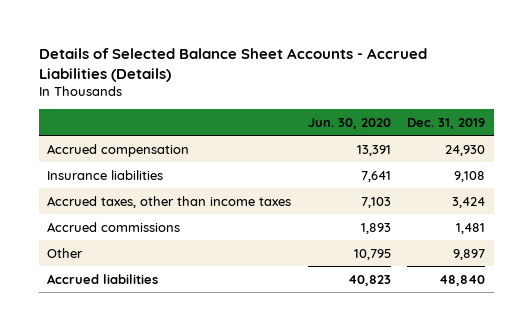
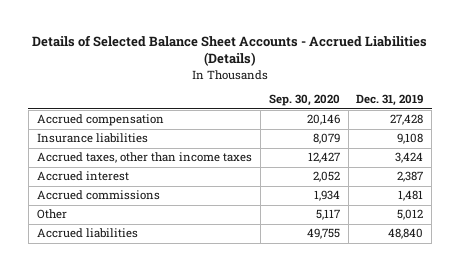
[307,117,391,129] Jun. 30, 2020 -> none
none -> [268,94,340,107] Sep. 30, 2020
[445,144,486,156] 24,930 -> [390,114,424,126] 27,428
none -> [36,171,129,182] Accrued interest
[453,248,486,260] 9,897 -> [397,209,424,221] 5,012

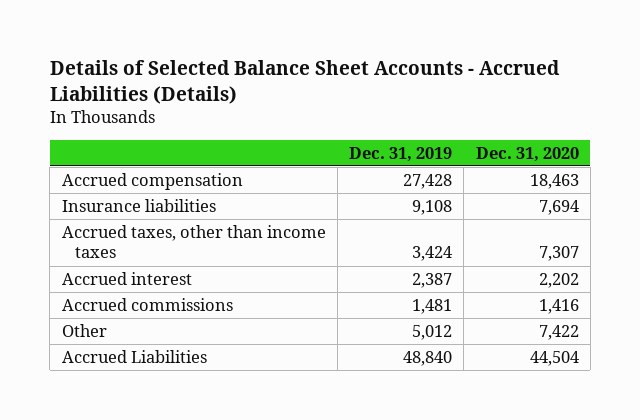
[268,94,340,107] Sep. 30, 2020 -> none
none -> [475,146,579,162] Dec. 31, 2020
[36,228,138,239] Accrued liabilities -> [61,349,207,363] Accrued Liabilities

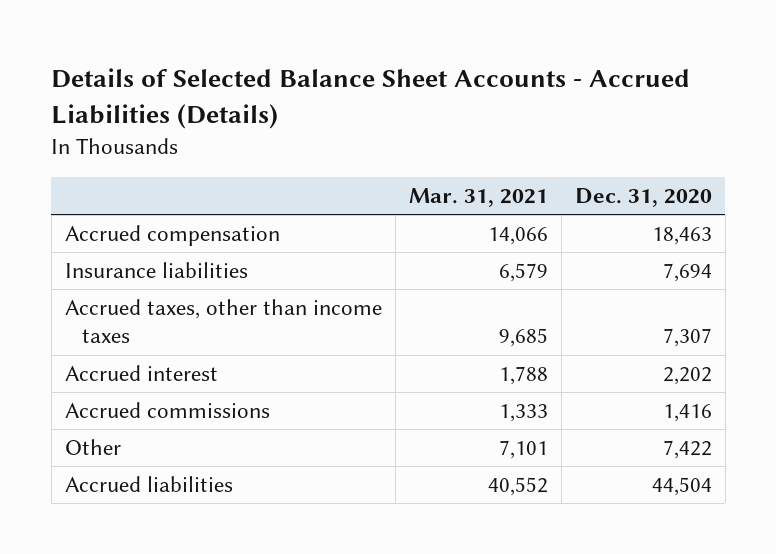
[349,146,453,162] Dec. 31, 2019 -> none
none -> [408,187,548,207] Mar. 31, 2021
[61,349,207,363] Accrued Liabilities -> [64,476,233,493] Accrued liabilities

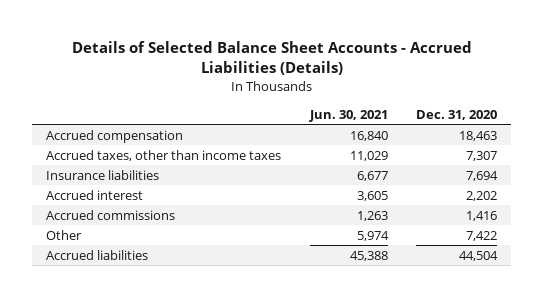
[408,187,548,207] Mar. 31, 2021 -> none
none -> [308,109,388,122] Jun. 30, 2021
[64,262,248,279] Insurance liabilities -> [46,169,160,180] Insurance liabilities

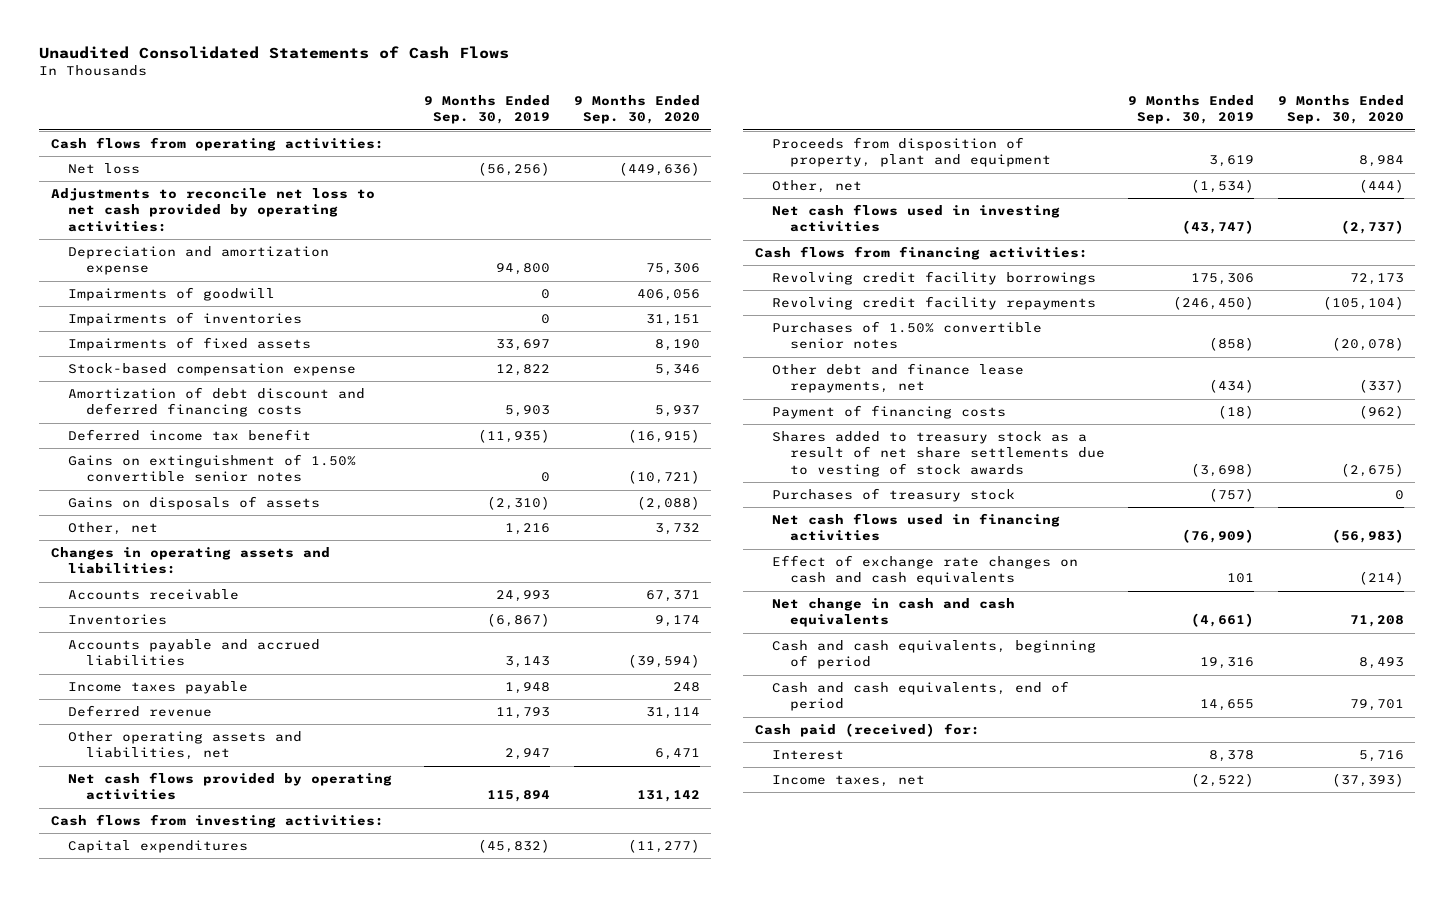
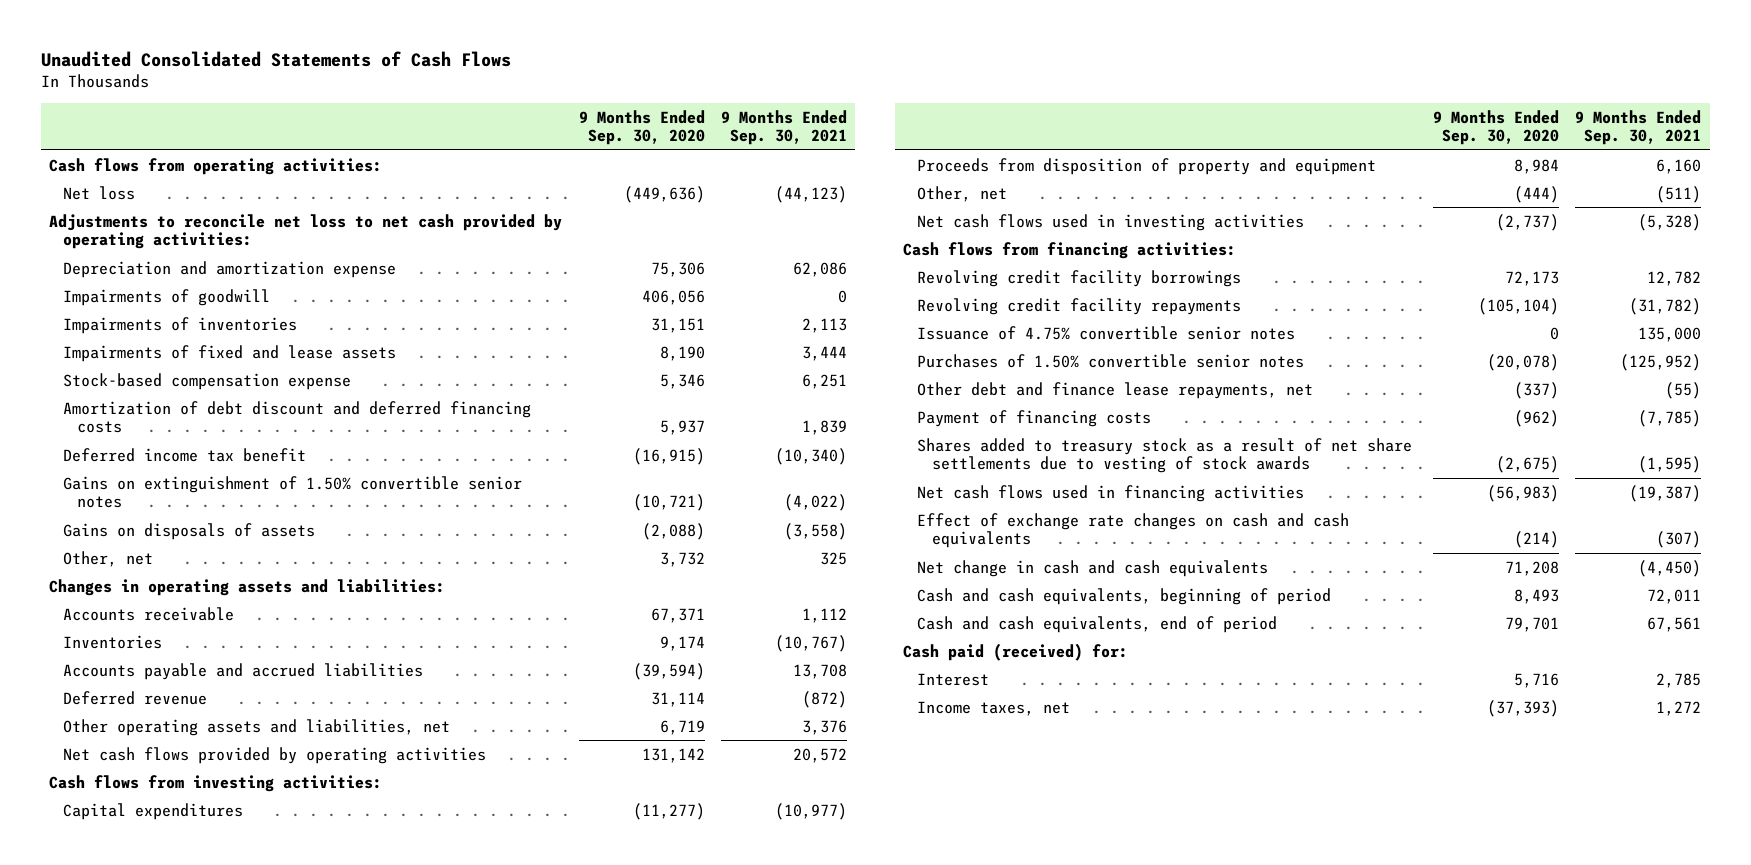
[424,95,551,125] 9 Months Ended Sep. 30, 2019 -> none
none -> [721,109,848,146] 9 Months Ended Sep. 30, 2021
[68,337,312,352] Impairments of fixed assets -> [63,344,397,362] Impairments of fixed and lease assets
[68,681,249,695] Income taxes payable -> none
[654,748,700,761] 6,471 -> [659,719,705,735] 6,719
[772,137,1051,168] Proceeds from disposition of property, plant and equipment -> [917,157,1377,175] Proceeds from disposition of property and equipment
none -> [917,325,1296,340] Issuance of 4.75% convertible senior notes
[772,488,1016,503] Purchases of treasury stock -> none

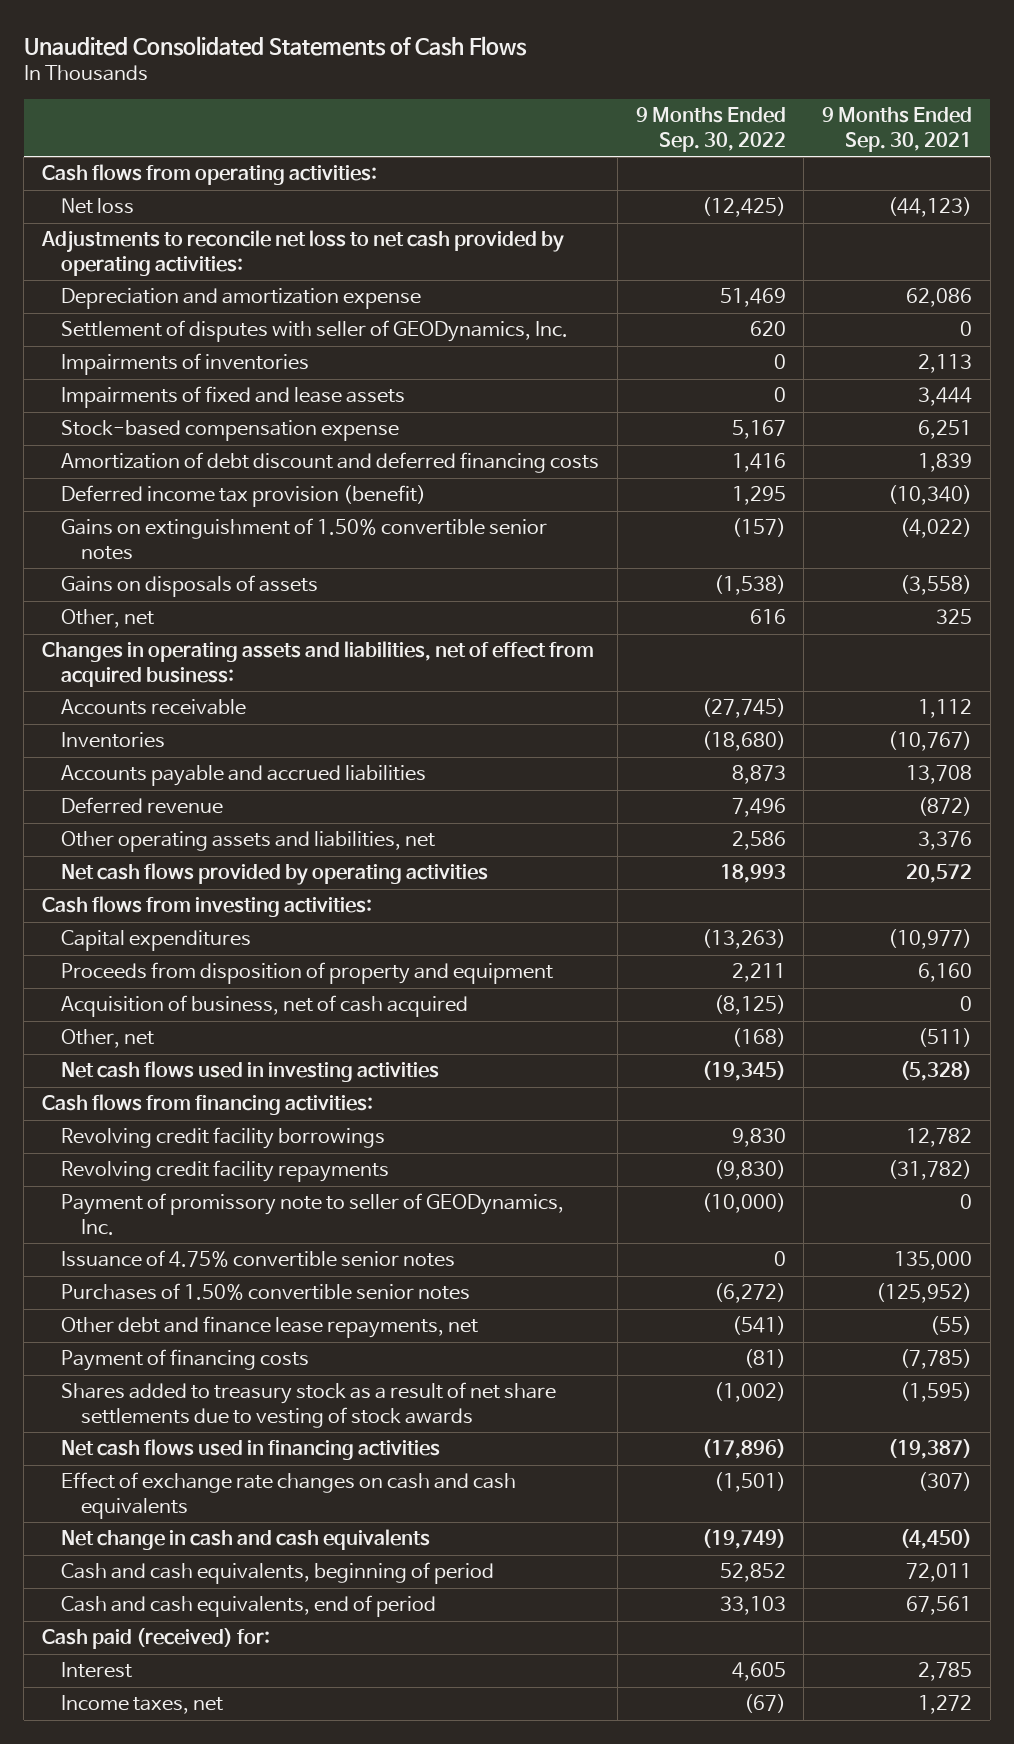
[578,109,705,146] 9 Months Ended Sep. 30, 2020 -> none
none -> [635,107,786,152] 9 Months Ended Sep. 30, 2022
[63,288,271,306] Impairments of goodwill -> none
none -> [61,320,569,343] Settlement of disputes with seller of GEODynamics, Inc.
[63,447,307,462] Deferred income tax benefit -> [61,485,427,508] Deferred income tax provision (benefit)
[49,578,446,596] Changes in operating assets and liabilities: -> [41,641,594,688] Changes in operating assets and liabilities, net of effect from acquired business:
none -> [61,995,469,1018] Acquisition of business, net of cash acquired
none -> [61,1193,565,1236] Payment of promissory note to seller of GEODynamics, Inc.

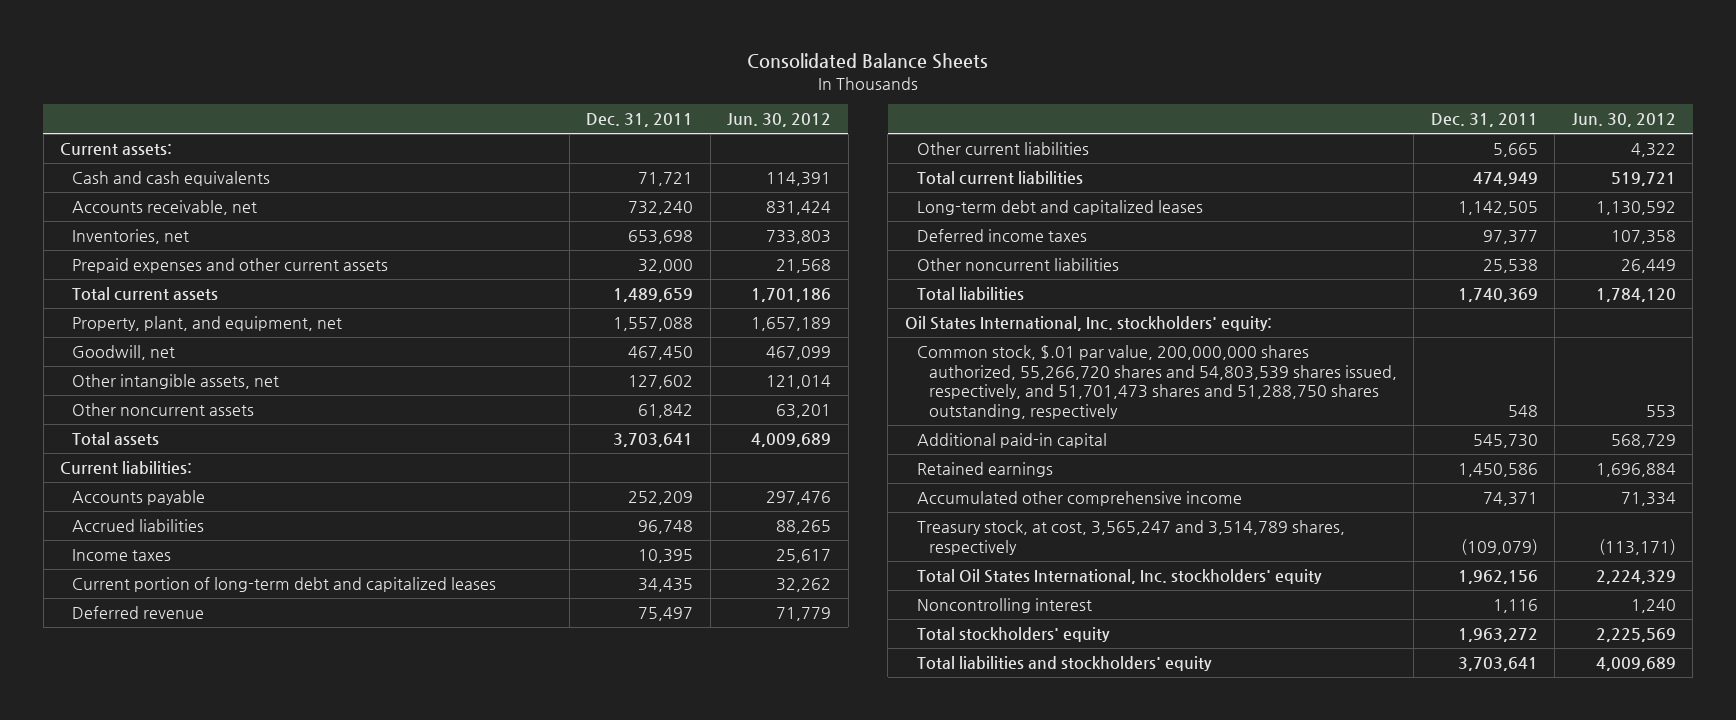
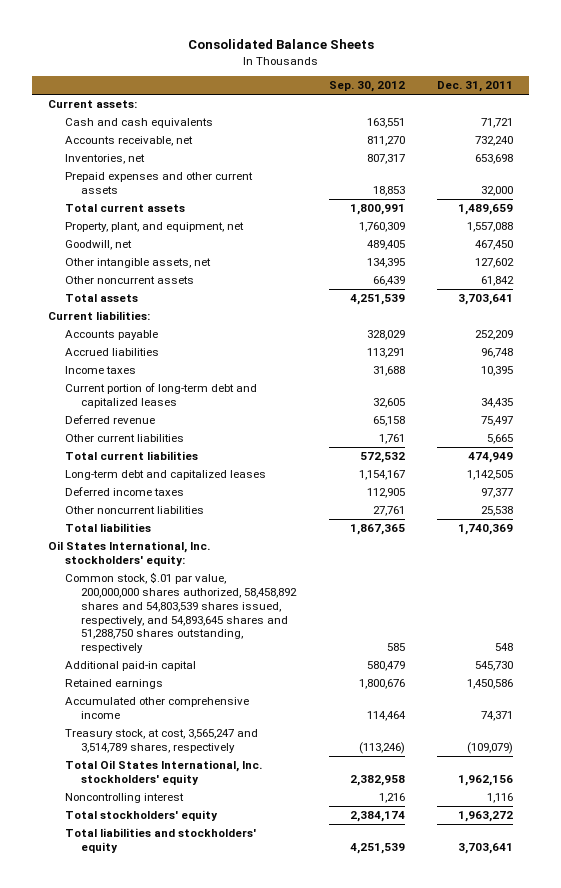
[727,113,832,128] Jun. 30, 2012 -> none
none -> [328,81,405,93] Sep. 30, 2012
[916,344,1397,419] Common stock, $.01 par value, 200,000,000 shares authorized, 55,266,720 shares and 54,803,539 shares issued, respectively, and 51,701,473 shares and 51,288,750 shares outstanding, respectively -> [64,572,298,654] Common stock, $.01 par value, 200,000,000 shares authorized, 58,458,892 shares and 54,803,539 shares issued, respectively, and 54,893,645 shares and 51,288,750 shares outstanding, respectively

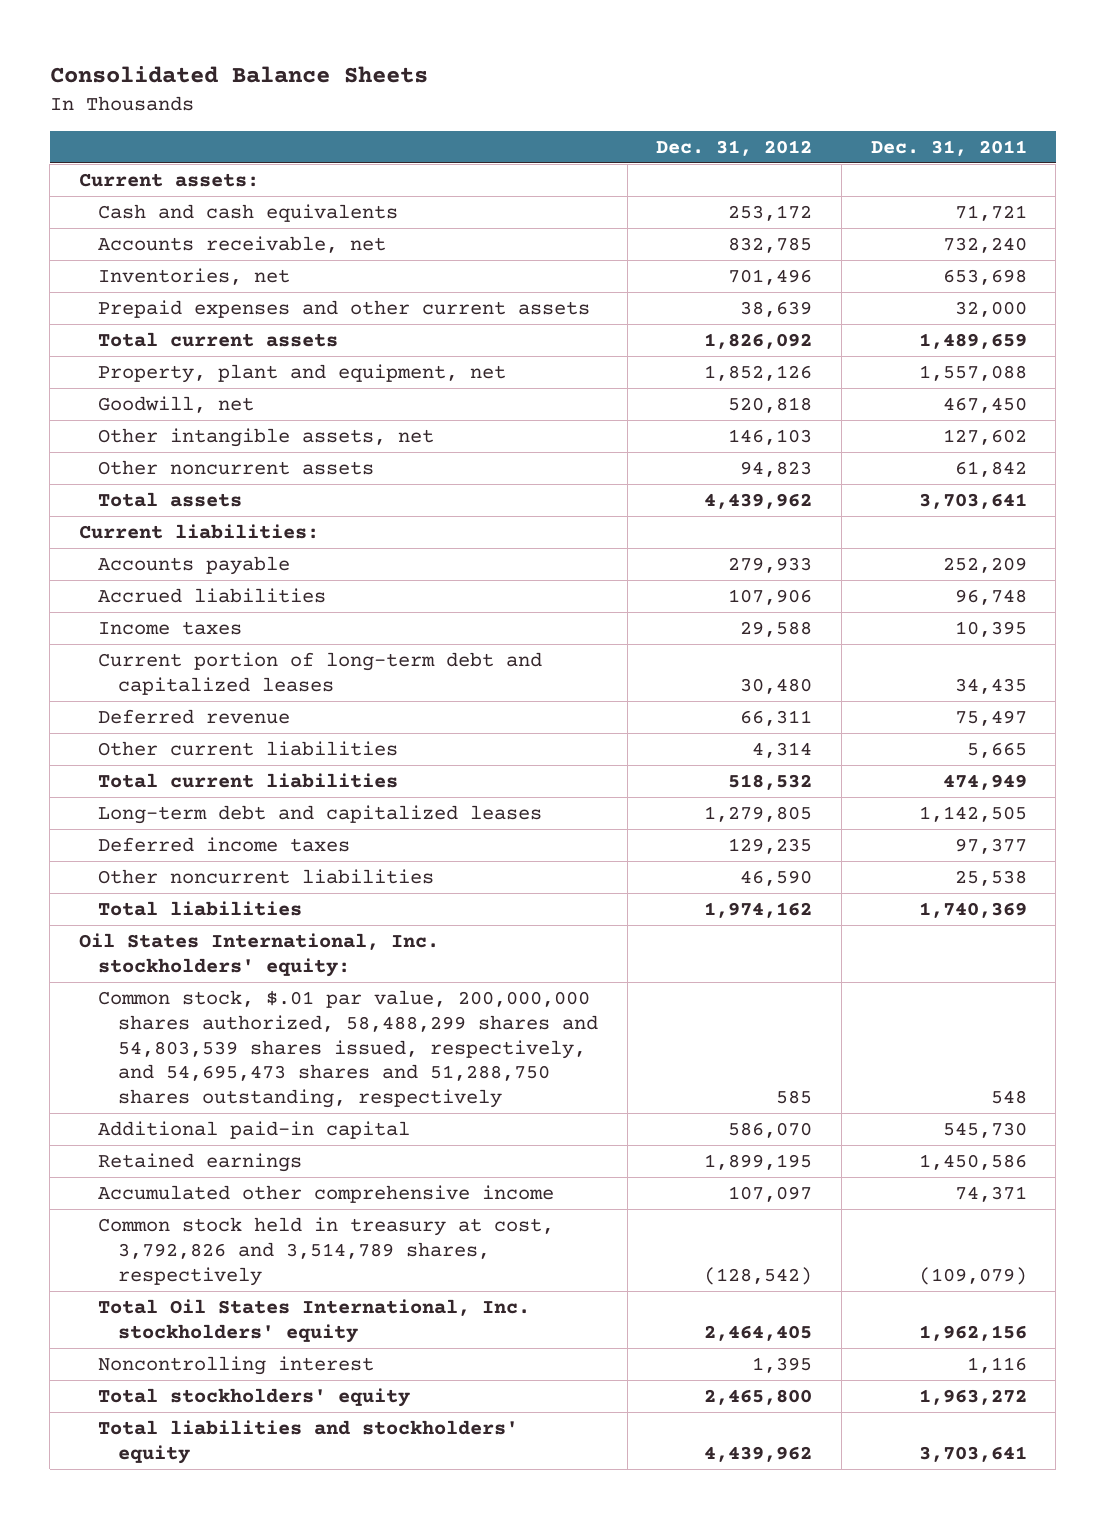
[328,81,405,93] Sep. 30, 2012 -> none
none -> [656,139,813,156] Dec. 31, 2012
[64,222,244,233] Property, plant, and equipment, net -> [98,364,507,384] Property, plant and equipment, net
[64,572,298,654] Common stock, $.01 par value, 200,000,000 shares authorized, 58,458,892 shares and 54,803,539 shares issued, respectively, and 54,893,645 shares and 51,288,750 shares outstanding, respectively -> [98,990,598,1109] Common stock, $.01 par value, 200,000,000 shares authorized, 58,488,299 shares and 54,803,539 shares issued, respectively, and 54,695,473 shares and 51,288,750 shares outstanding, respectively
[64,729,258,754] Treasury stock, at cost, 3,565,247 and 3,514,789 shares, respectively -> [98,1217,555,1286] Common stock held in treasury at cost, 3,792,826 and 3,514,789 shares, respectively

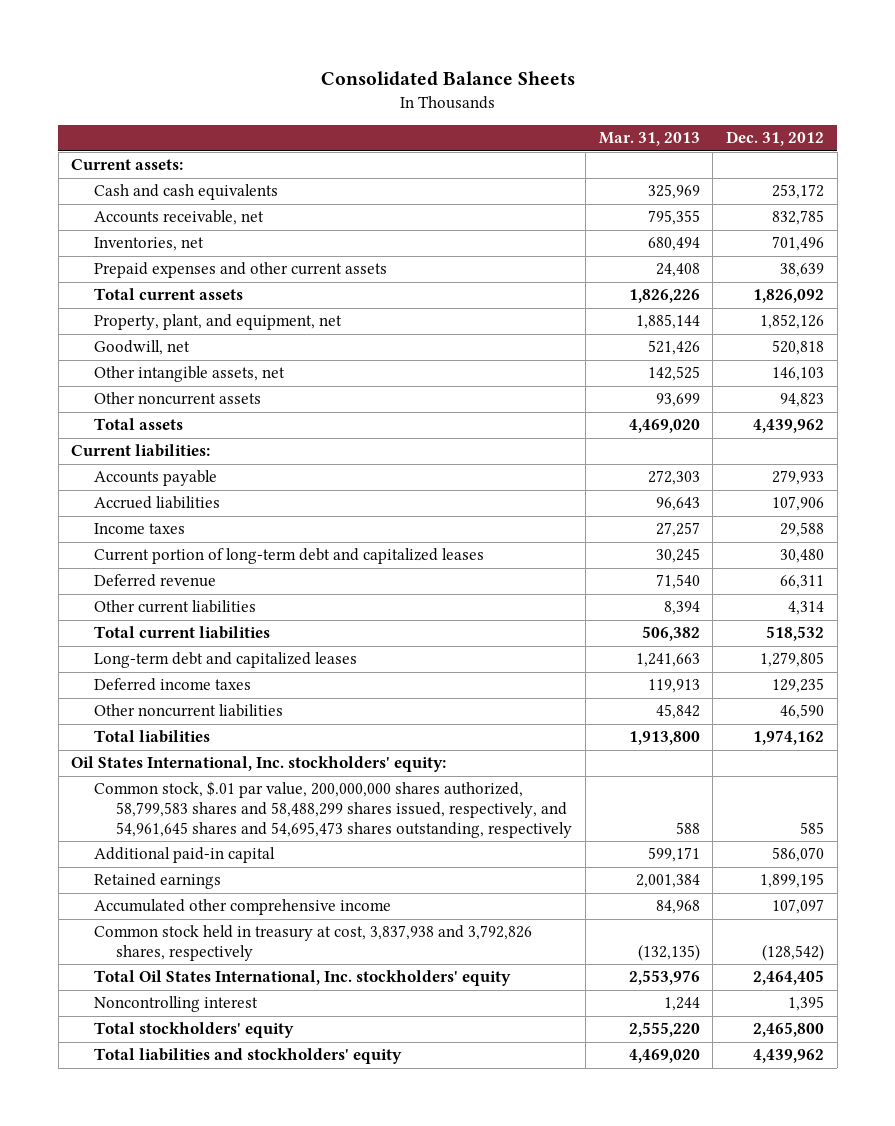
[870,139,1027,156] Dec. 31, 2011 -> none
none -> [598,132,700,147] Mar. 31, 2013
[98,364,507,384] Property, plant and equipment, net -> [93,314,342,331] Property, plant, and equipment, net
[98,990,598,1109] Common stock, $.01 par value, 200,000,000 shares authorized, 58,488,299 shares and 54,803,539 shares issued, respectively, and 54,695,473 shares and 51,288,750 shares outstanding, respectively -> [93,781,573,838] Common stock, $.01 par value, 200,000,000 shares authorized, 58,799,583 shares and 58,488,299 shares issued, respectively, and 54,961,645 shares and 54,695,473 shares outstanding, respectively
[98,1217,555,1286] Common stock held in treasury at cost, 3,792,826 and 3,514,789 shares, respectively -> [93,925,532,962] Common stock held in treasury at cost, 3,837,938 and 3,792,826 shares, respectively

